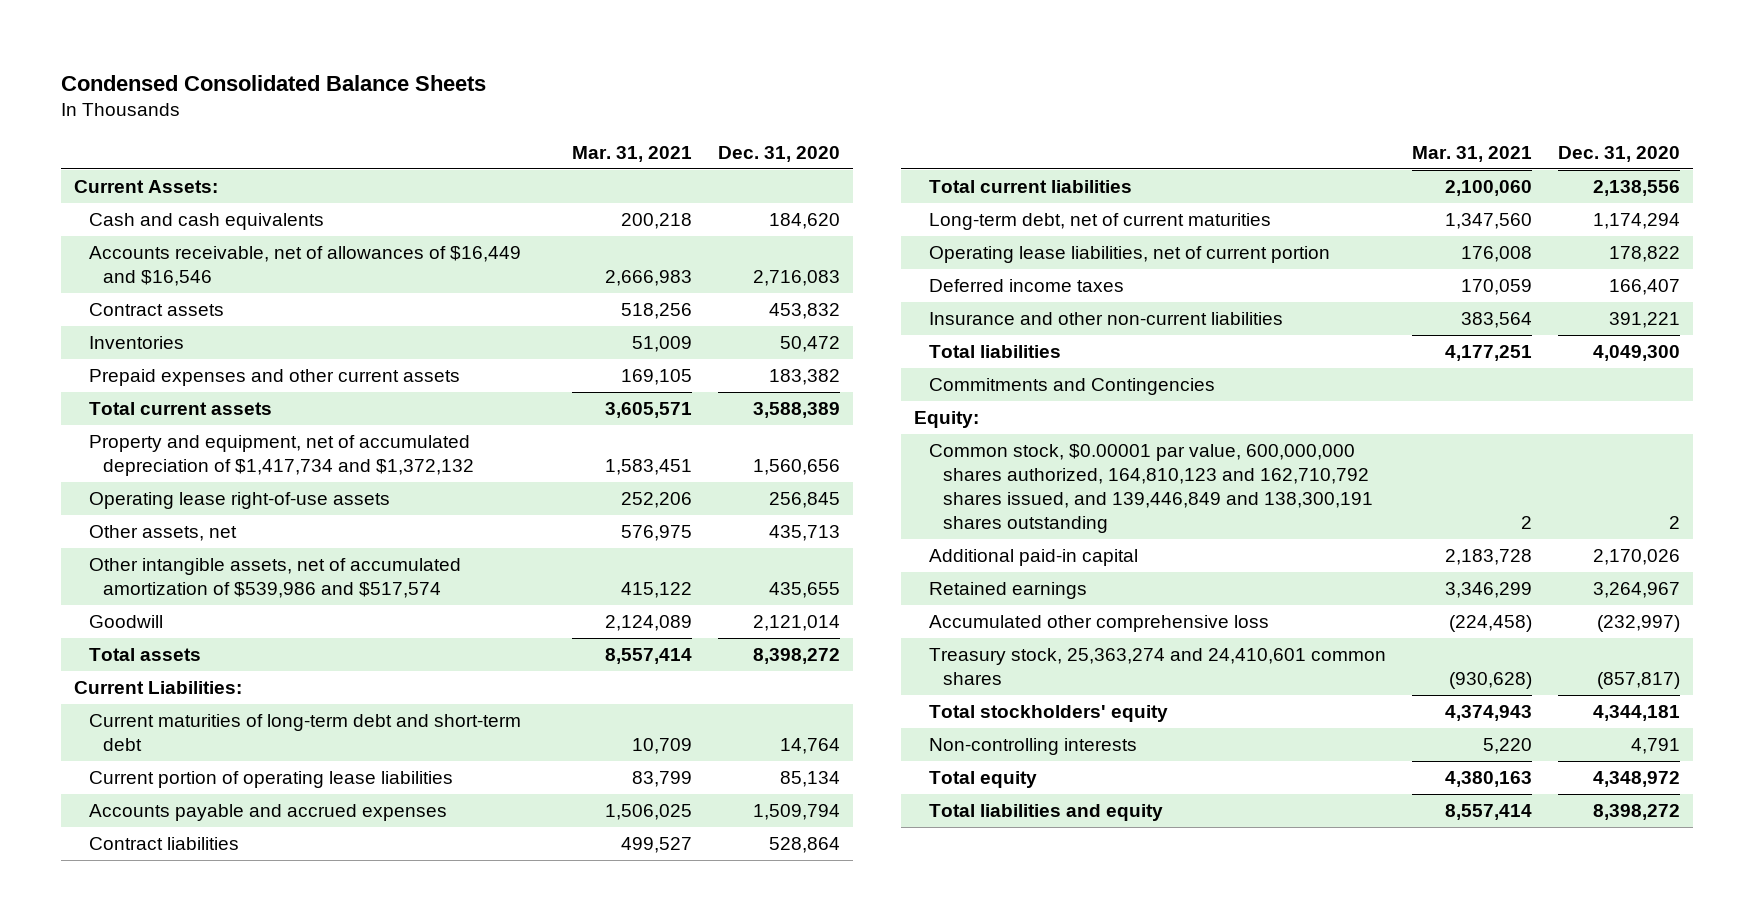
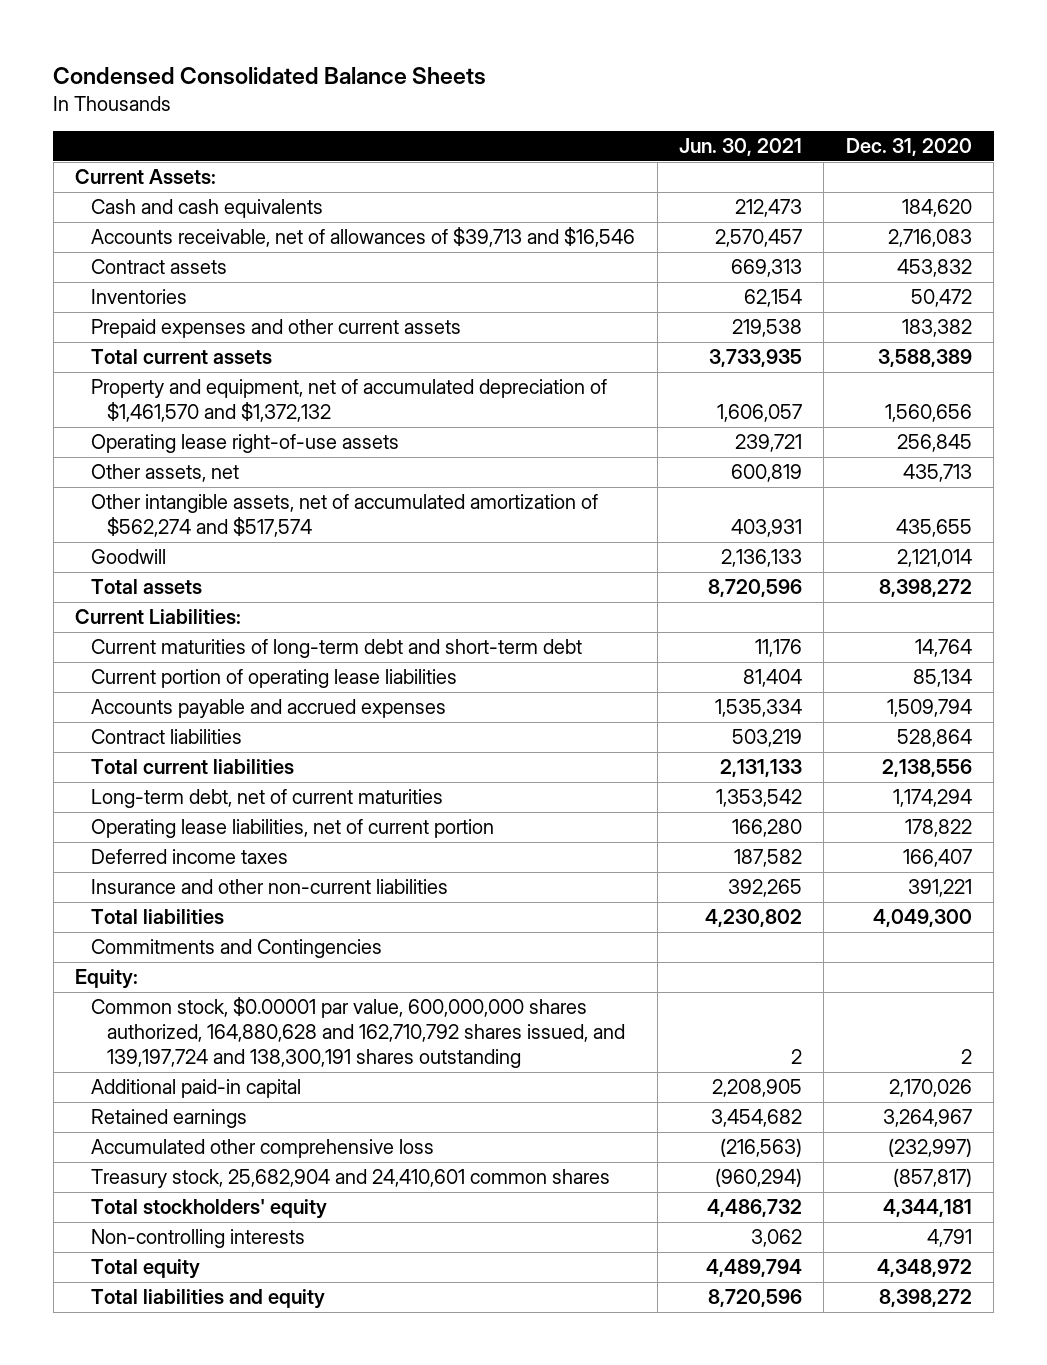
[571,145,692,162] Mar. 31, 2021 -> none
none -> [679,138,803,157] Jun. 30, 2021
[88,246,521,287] Accounts receivable, net of allowances of $16,449 and $16,546 -> [91,227,636,248] Accounts receivable, net of allowances of $39,713 and $16,546
[88,435,475,477] Property and equipment, net of accumulated depreciation of $1,417,734 and $1,372,132 -> [91,379,608,423] Property and equipment, net of accumulated depreciation of $1,461,570 and $1,372,132
[88,558,461,599] Other intangible assets, net of accumulated amortization of $539,986 and $517,574 -> [91,494,599,538] Other intangible assets, net of accumulated amortization of $562,274 and $517,574
[928,444,1374,533] Common stock, $0.00001 par value, 600,000,000 shares authorized, 164,810,123 and 162,710,792 shares issued, and 139,446,849 and 138,300,191 shares outstanding -> [91,997,626,1069] Common stock, $0.00001 par value, 600,000,000 shares authorized, 164,880,628 and 162,710,792 shares issued, and 139,197,724 and 138,300,191 shares outstanding
[928,648,1386,686] Treasury stock, 25,363,274 and 24,410,601 common shares -> [91,1169,611,1189] Treasury stock, 25,682,904 and 24,410,601 common shares

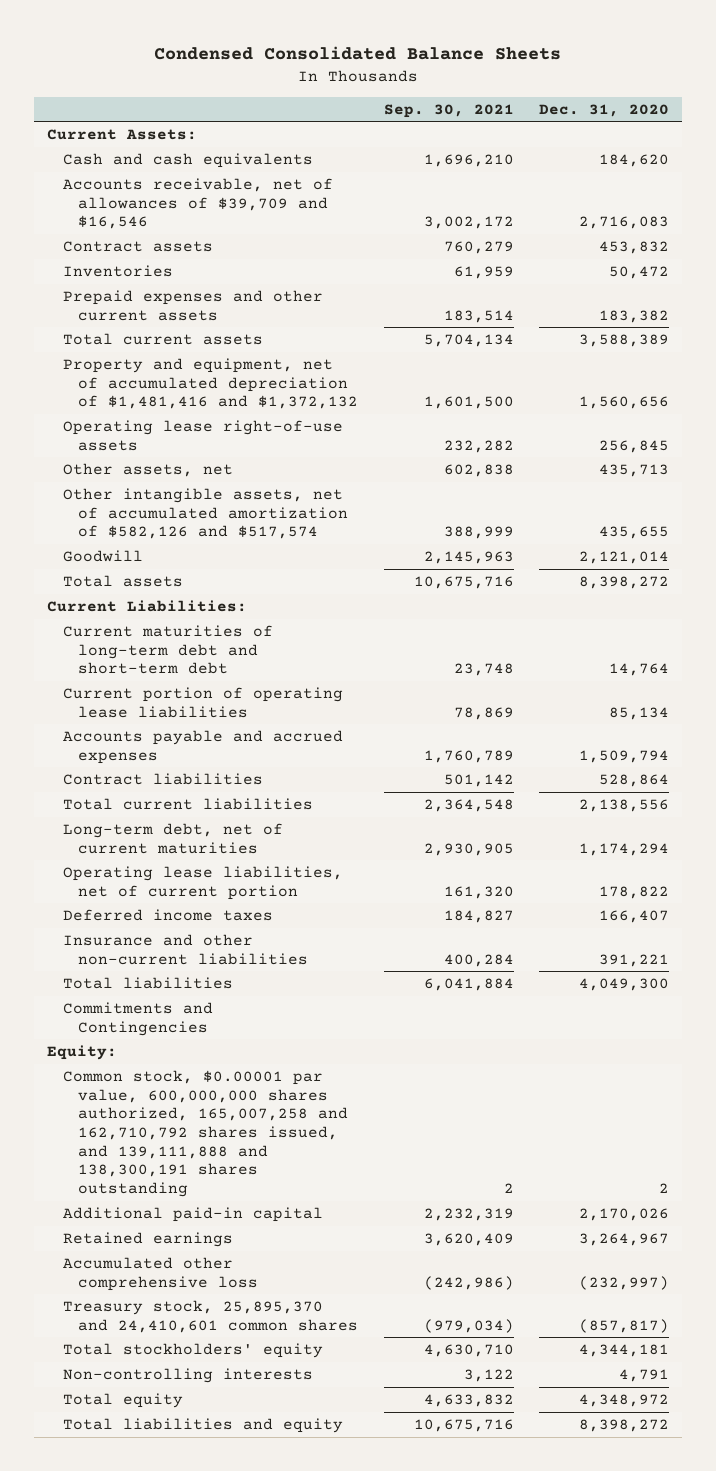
[679,138,803,157] Jun. 30, 2021 -> none
none -> [383,103,514,118] Sep. 30, 2021
[91,227,636,248] Accounts receivable, net of allowances of $39,713 and $16,546 -> [62,178,333,230] Accounts receivable, net of allowances of $39,709 and $16,546
[91,379,608,423] Property and equipment, net of accumulated depreciation of $1,461,570 and $1,372,132 -> [62,358,359,410] Property and equipment, net of accumulated depreciation of $1,481,416 and $1,372,132
[91,494,599,538] Other intangible assets, net of accumulated amortization of $562,274 and $517,574 -> [62,488,349,540] Other intangible assets, net of accumulated amortization of $582,126 and $517,574
[91,997,626,1069] Common stock, $0.00001 par value, 600,000,000 shares authorized, 164,880,628 and 162,710,792 shares issued, and 139,197,724 and 138,300,191 shares outstanding -> [62,1070,349,1197] Common stock, $0.00001 par value, 600,000,000 shares authorized, 165,007,258 and 162,710,792 shares issued, and 139,111,888 and 138,300,191 shares outstanding
[91,1169,611,1189] Treasury stock, 25,682,904 and 24,410,601 common shares -> [62,1300,359,1333] Treasury stock, 25,895,370 and 24,410,601 common shares

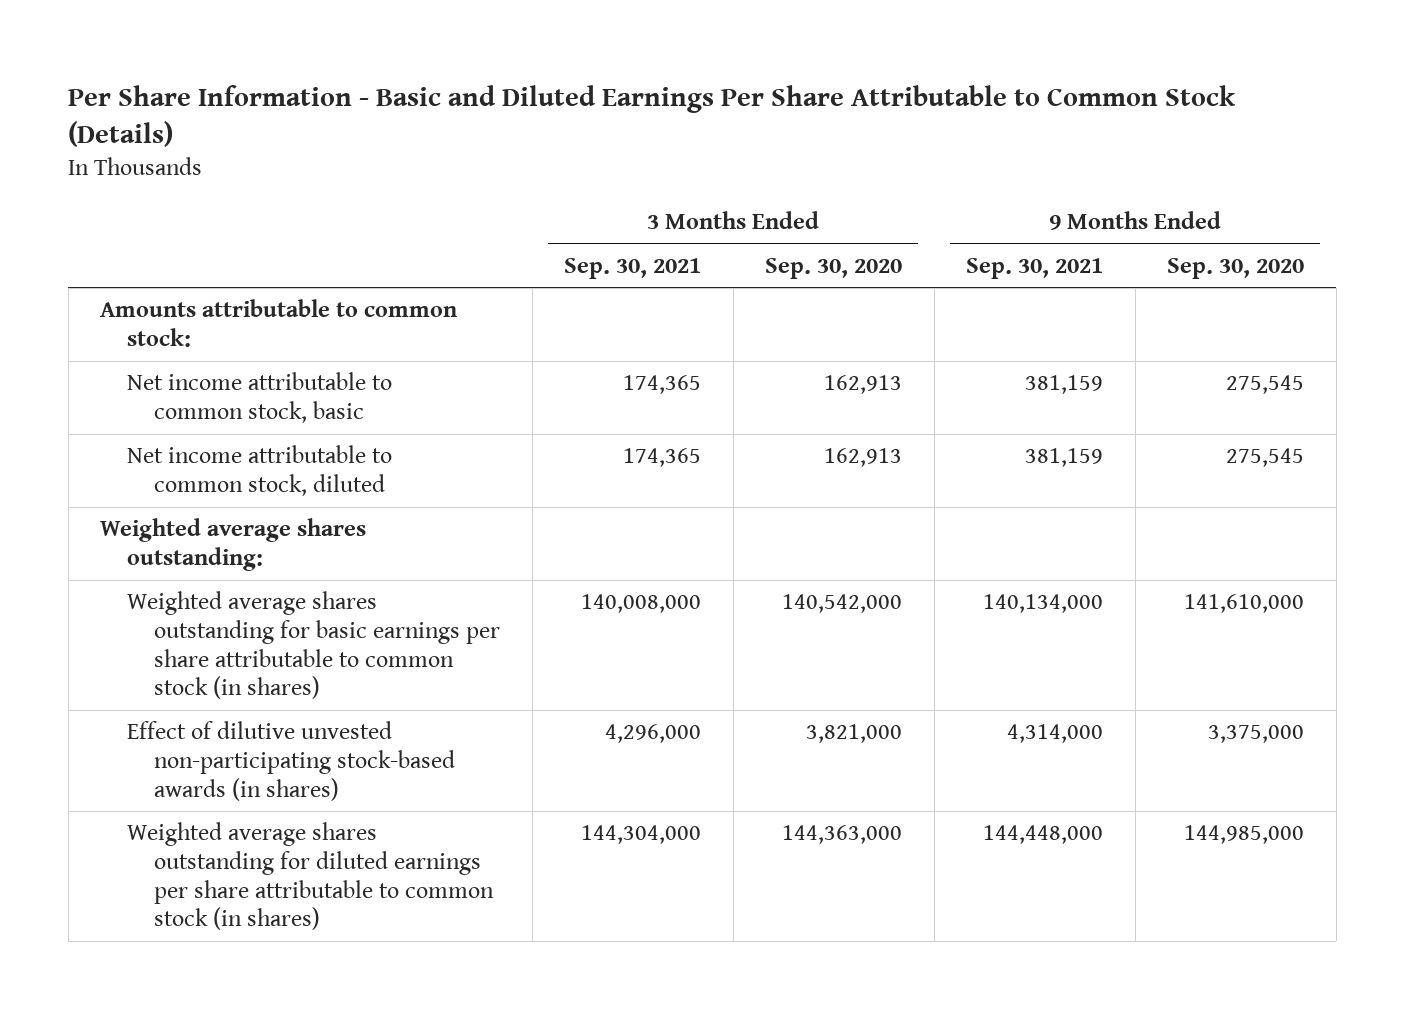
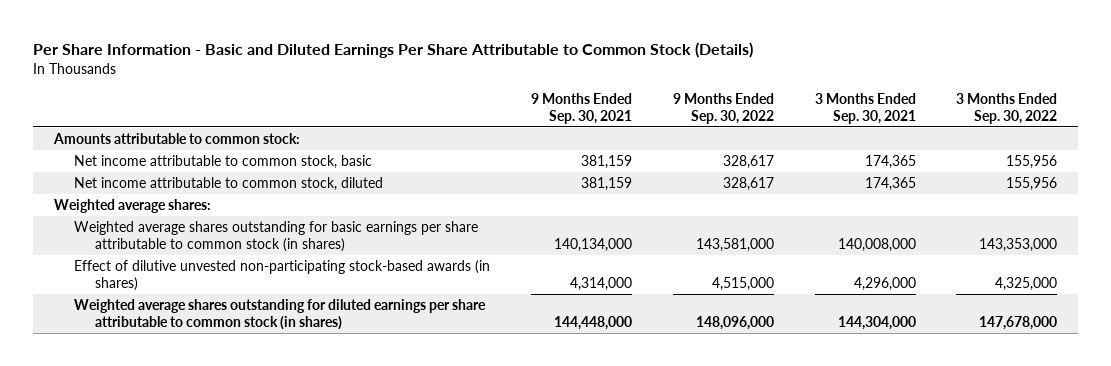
[765,257,903,279] Sep. 30, 2020 -> none
[1167,257,1305,279] Sep. 30, 2020 -> none
none -> [672,92,774,124] 9 Months Ended Sep. 30, 2022
none -> [956,92,1058,124] 3 Months Ended Sep. 30, 2022
[100,518,367,572] Weighted average shares outstanding: -> [53,198,211,213] Weighted average shares:

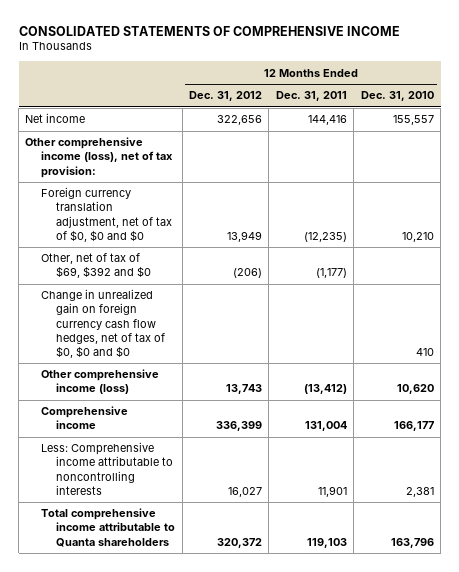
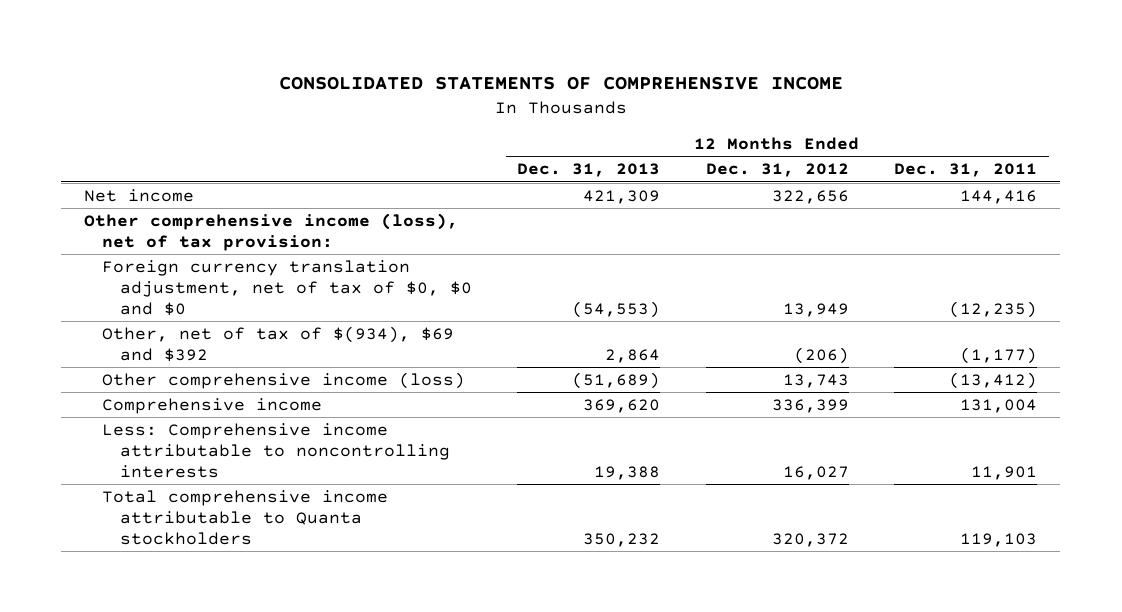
[360,91,434,102] Dec. 31, 2010 -> none
none -> [517,163,661,178] Dec. 31, 2013
[40,289,166,358] Change in unrealized gain on foreign currency cash flow hedges, net of tax of $0, $0 and $0 -> none
[40,253,152,279] Other, net of tax of $69, $392 and $0 -> [101,325,454,362] Other, net of tax of $(934), $69 and $392
[40,508,176,547] Total comprehensive income attributable to Quanta shareholders -> [101,489,388,545] Total comprehensive income attributable to Quanta stockholders

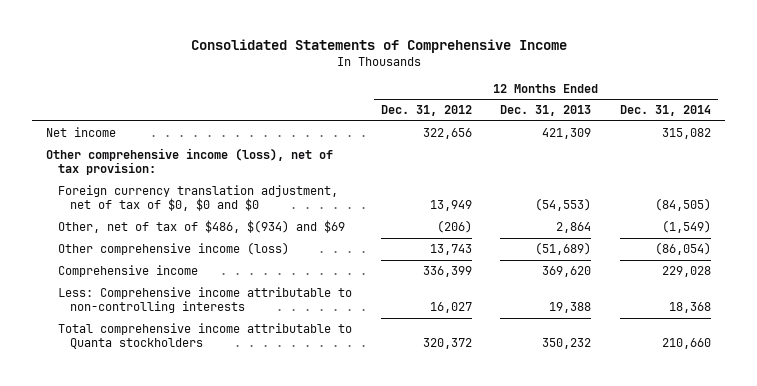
[278,76,843,91] CONSOLIDATED STATEMENTS OF COMPREHENSIVE INCOME -> [190,39,567,54] Consolidated Statements of Comprehensive Income
[894,163,1038,178] Dec. 31, 2011 -> none
none -> [620,105,712,117] Dec. 31, 2014
[101,325,454,362] Other, net of tax of $(934), $69 and $392 -> [58,220,346,234] Other, net of tax of $486, $(934) and $69
[101,422,450,478] Less: Comprehensive income attributable to noncontrolling interests -> [58,287,353,314] Less: Comprehensive income attributable to non-controlling interests

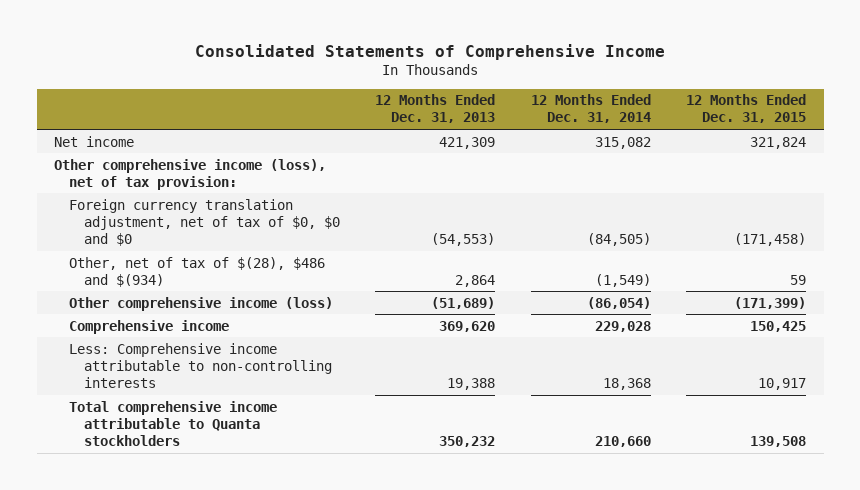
[380,105,472,117] Dec. 31, 2012 -> none
none -> [686,94,807,124] 12 Months Ended Dec. 31, 2015
[58,220,346,234] Other, net of tax of $486, $(934) and $69 -> [68,256,325,287] Other, net of tax of $(28), $486 and $(934)

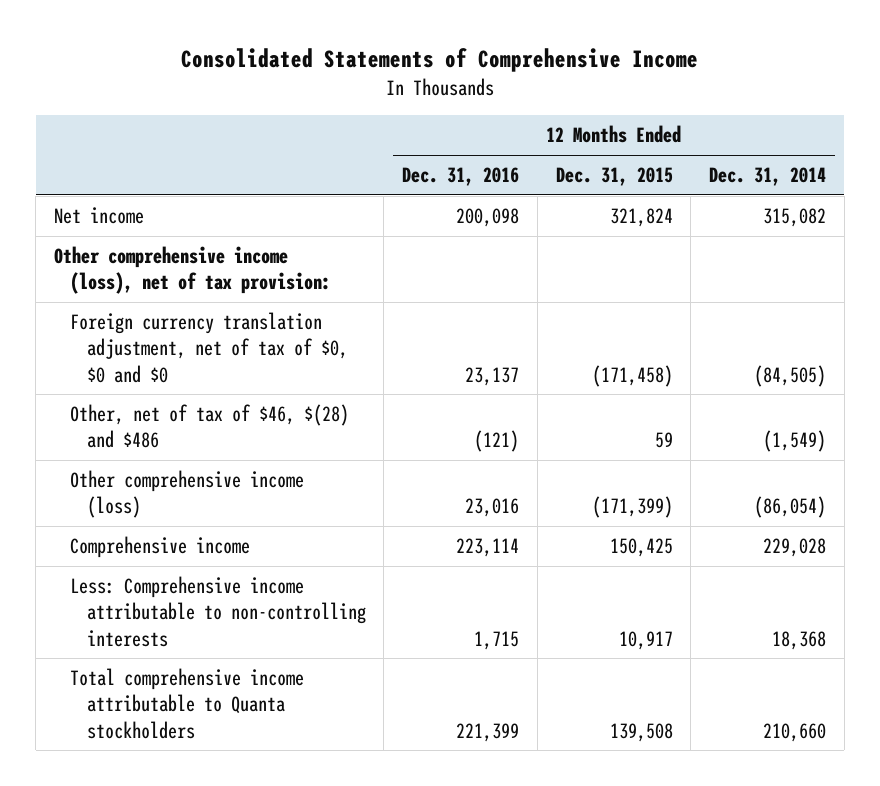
[375,94,496,124] 12 Months Ended Dec. 31, 2013 -> none
none -> [402,166,520,186] Dec. 31, 2016
[68,256,325,287] Other, net of tax of $(28), $486 and $(934) -> [70,403,350,449] Other, net of tax of $46, $(28) and $486

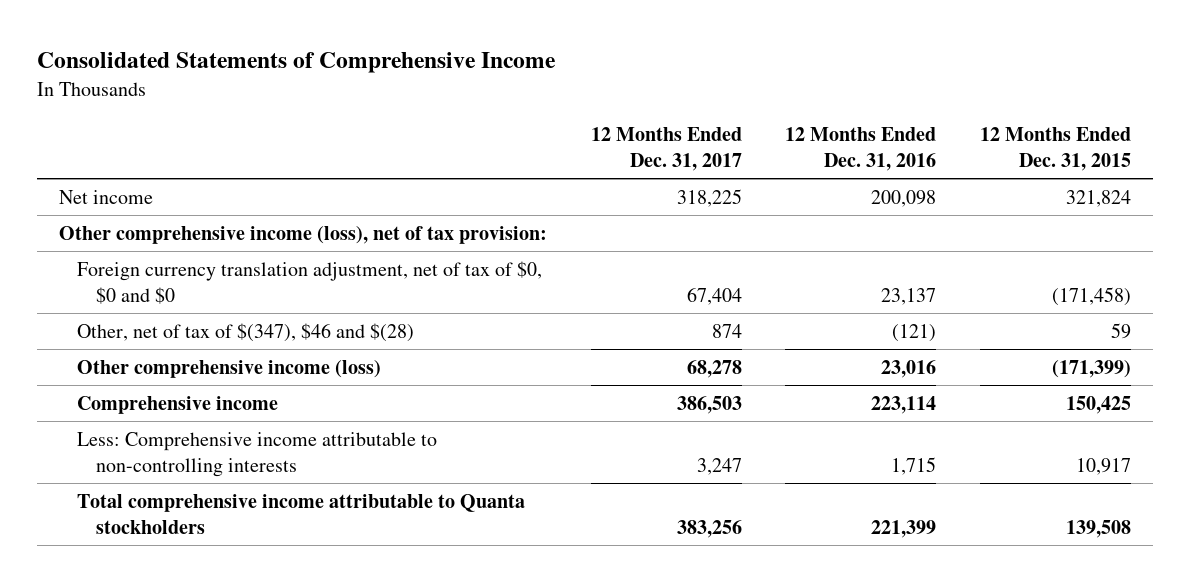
[709,166,827,186] Dec. 31, 2014 -> none
none -> [590,126,742,171] 12 Months Ended Dec. 31, 2017
[70,403,350,449] Other, net of tax of $46, $(28) and $486 -> [77,322,415,342] Other, net of tax of $(347), $46 and $(28)

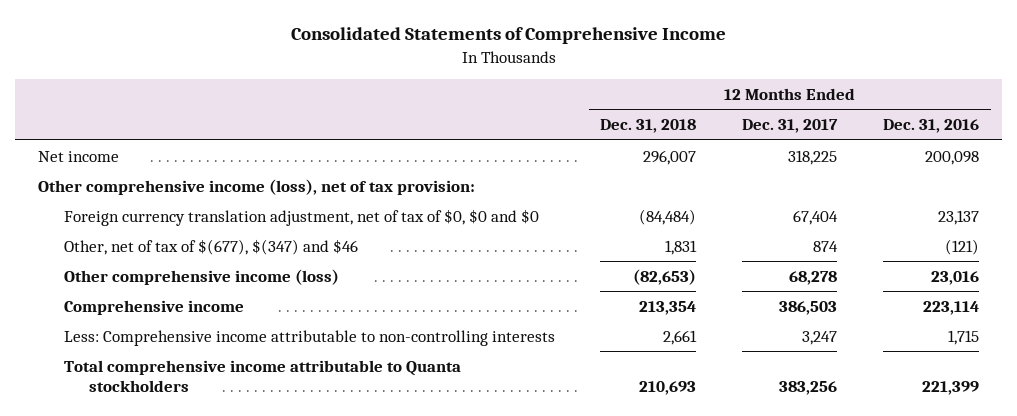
[979,126,1131,171] 12 Months Ended Dec. 31, 2015 -> none
none -> [600,119,697,134] Dec. 31, 2018
[77,322,415,342] Other, net of tax of $(347), $46 and $(28) -> [63,238,358,255] Other, net of tax of $(677), $(347) and $46

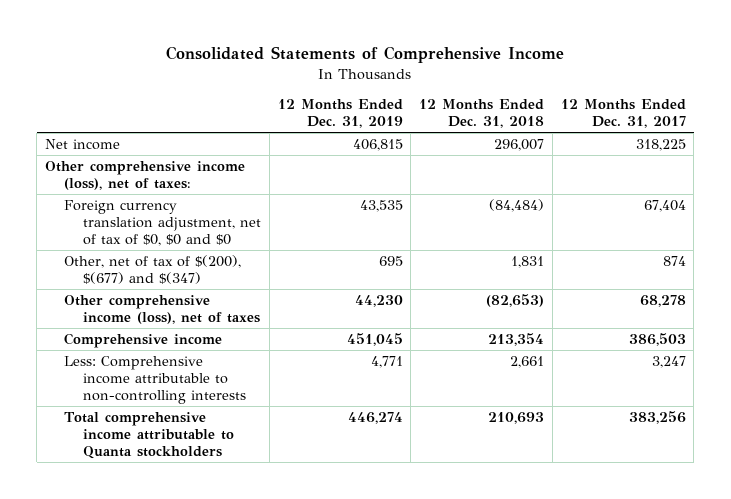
[883,119,980,134] Dec. 31, 2016 -> none
none -> [277,99,403,128] 12 Months Ended Dec. 31, 2019
[37,178,475,195] Other comprehensive income (loss), net of tax provision: -> [45,161,246,190] Other comprehensive income (loss), net of taxes:
[63,238,358,255] Other, net of tax of $(677), $(347) and $46 -> [64,255,242,284] Other, net of tax of $(200), $(677) and $(347)
[63,268,339,285] Other comprehensive income (loss) -> [64,295,261,324] Other comprehensive income (loss), net of taxes

